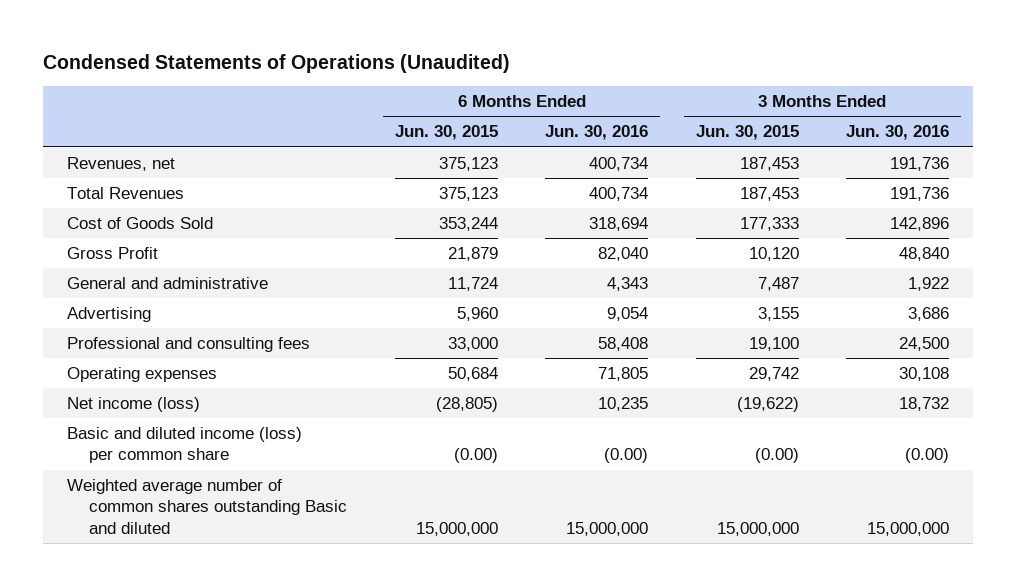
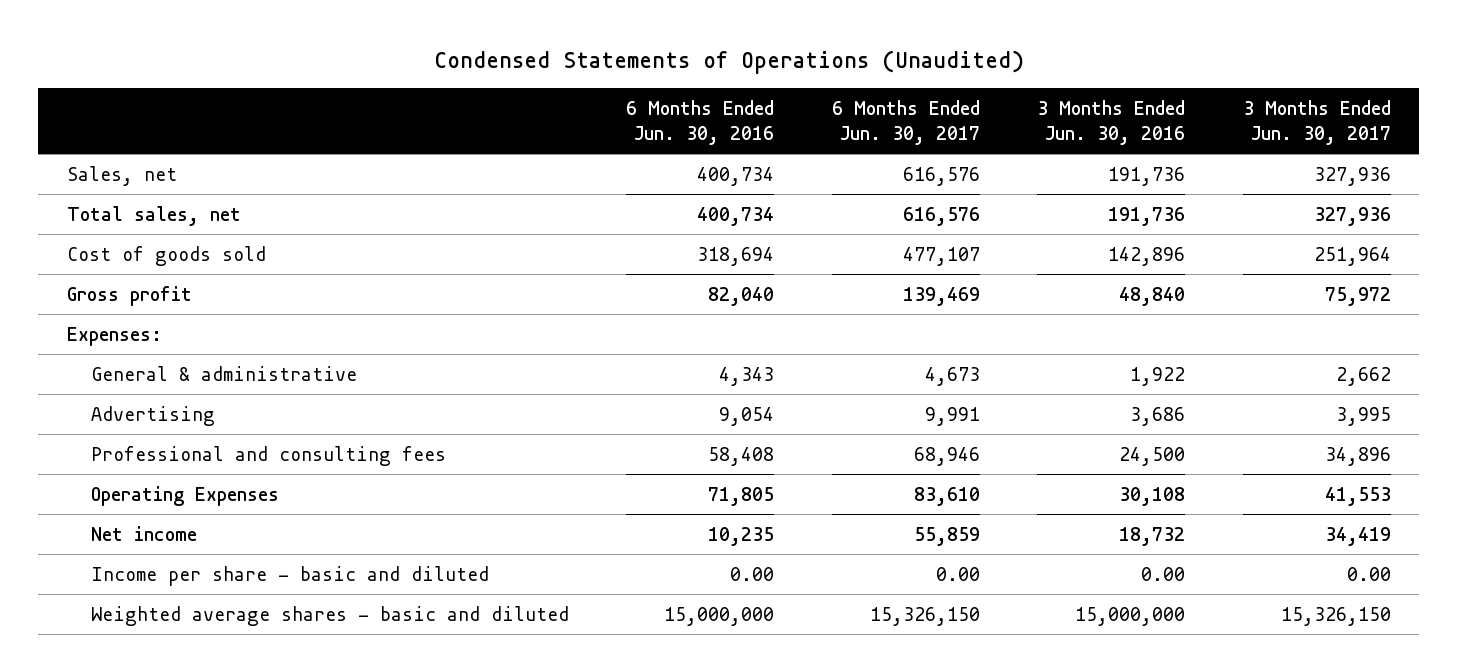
[394,125,498,141] Jun. 30, 2015 -> none
[695,125,799,141] Jun. 30, 2015 -> none
none -> [831,99,980,146] 6 Months Ended Jun. 30, 2017
none -> [1242,99,1391,146] 3 Months Ended Jun. 30, 2017
[66,156,175,171] Revenues, net -> [66,165,177,186] Sales, net
[66,186,184,199] Total Revenues -> [66,205,241,226] Total sales, net
[66,216,213,229] Cost of Goods Sold -> [66,245,266,266] Cost of goods sold
[66,246,158,259] Gross Profit -> [66,285,192,306] Gross profit
none -> [66,326,162,346] Expenses:
[66,276,268,289] General and administrative -> [90,365,357,381] General & administrative
[66,366,217,382] Operating expenses -> [90,485,279,506] Operating Expenses
[66,396,200,412] Net income (loss) -> [90,525,197,541] Net income
[66,426,302,464] Basic and diluted income (loss) per common share -> [90,565,489,586] Income per share - basic and diluted
[604,448,649,464] (0.00) -> [730,566,775,581] 0.00
[905,448,950,464] (0.00) -> [1141,566,1186,581] 0.00
[66,478,348,534] Weighted average number of common shares outstanding Basic and diluted -> [90,605,569,626] Weighted average shares - basic and diluted

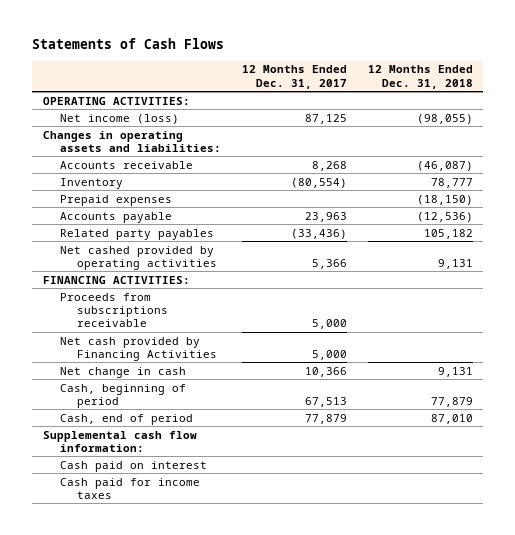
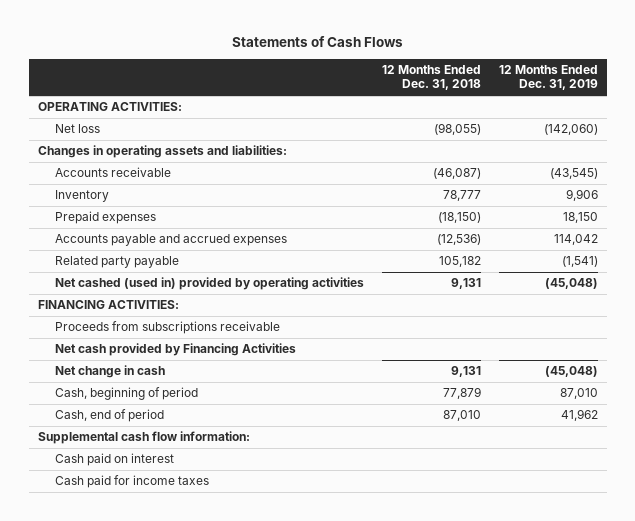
[241,65,347,89] 12 Months Ended Dec. 31, 2017 -> none
none -> [498,65,598,91] 12 Months Ended Dec. 31, 2019
[59,113,179,124] Net income (loss) -> [54,124,100,134] Net loss
[59,211,172,223] Accounts payable -> [54,234,287,247] Accounts payable and accrued expenses
[59,228,214,240] Related party payables -> [54,256,179,269] Related party payable
[59,245,217,270] Net cashed provided by operating activities -> [54,277,364,291] Net cashed (used in) provided by operating activities

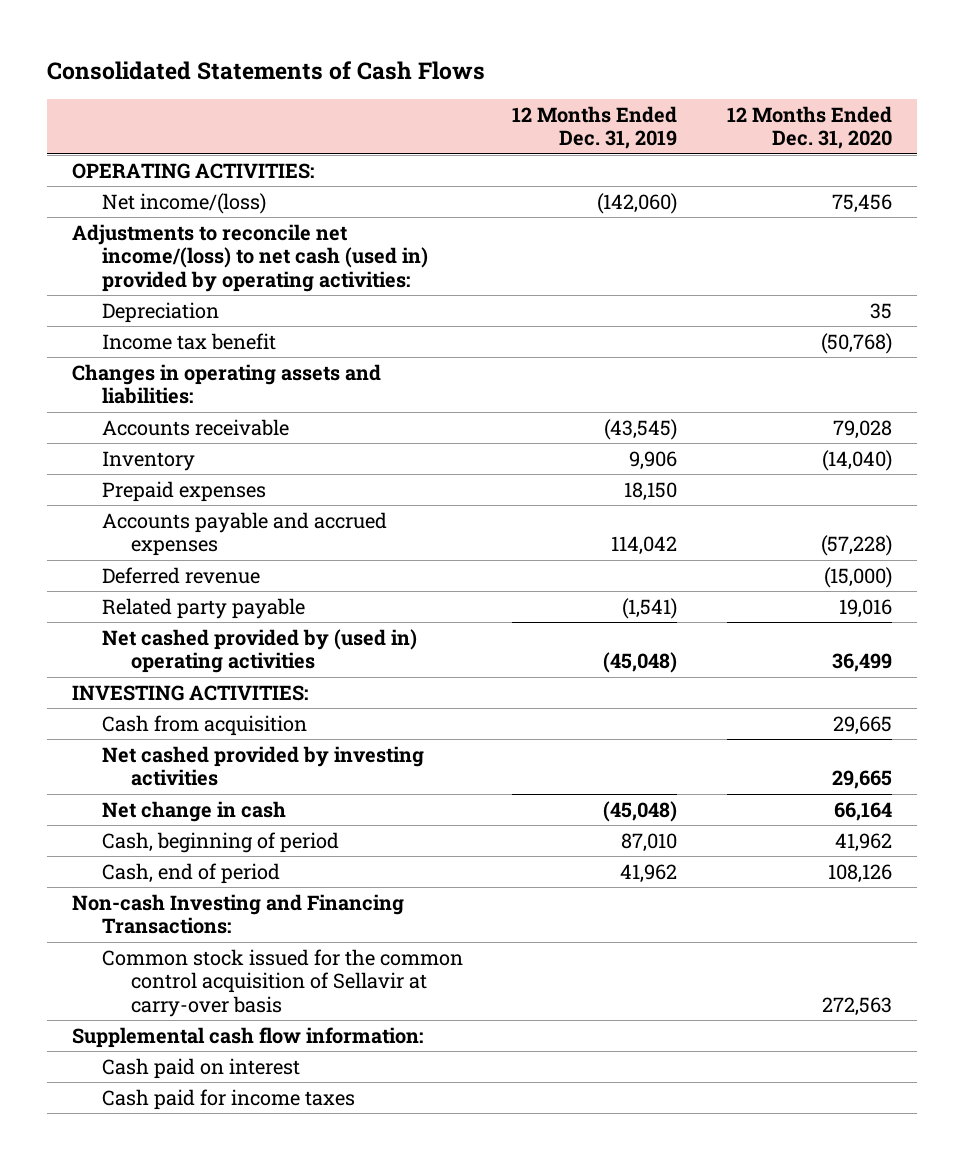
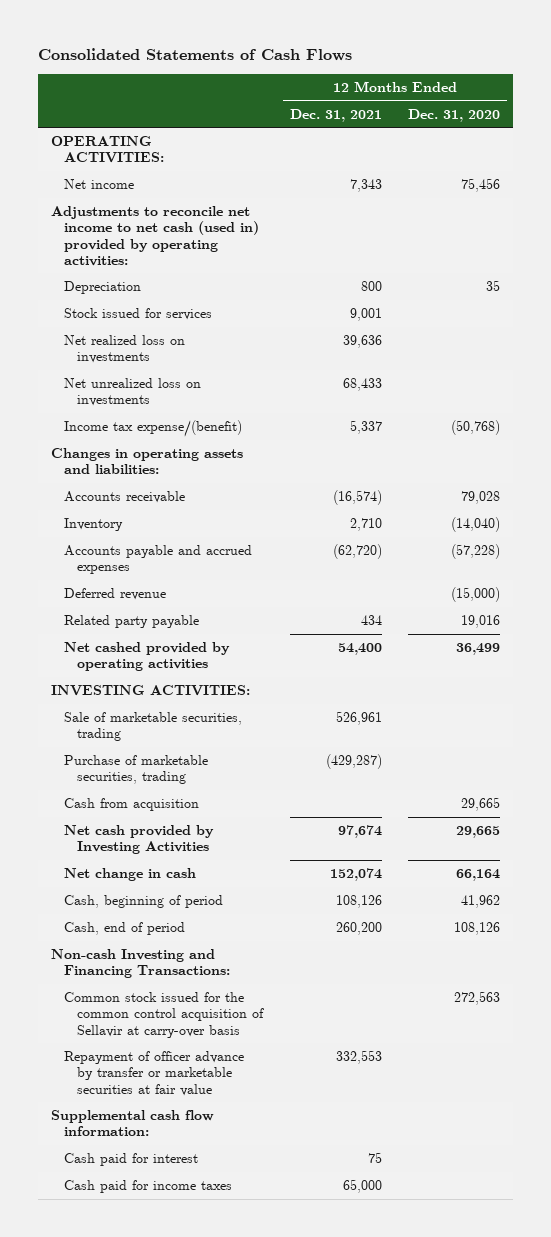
[512,105,678,150] 12 Months Ended Dec. 31, 2019 -> none
none -> [289,108,382,122] Dec. 31, 2021
[101,192,266,214] Net income/(loss) -> [64,179,135,190] Net income
[72,223,428,292] Adjustments to reconcile net income/(loss) to net cash (used in) provided by operating activities: -> [51,206,260,266] Adjustments to reconcile net income to net cash (used in) provided by operating activities:
none -> [64,308,213,321] Stock issued for services
none -> [64,335,186,364] Net realized loss on investments
none -> [64,378,202,407] Net unrealized loss on investments
[101,332,276,350] Income tax benefit -> [64,420,243,438] Income tax expense/(benefit)
[101,480,266,502] Prepaid expenses -> none
[101,628,417,674] Net cashed provided by (used in) operating activities -> [64,642,231,672] Net cashed provided by operating activities
none -> [64,712,243,742] Sale of marketable securities, trading
none -> [64,755,209,785] Purchase of marketable securities, trading
[101,745,424,787] Net cashed provided by investing activities -> [64,825,215,855] Net cash provided by Investing Activities
none -> [64,1051,245,1096] Repayment of officer advance by transfer or marketable securities at fair value
[101,1057,300,1079] Cash paid on interest -> [64,1153,199,1167] Cash paid for interest

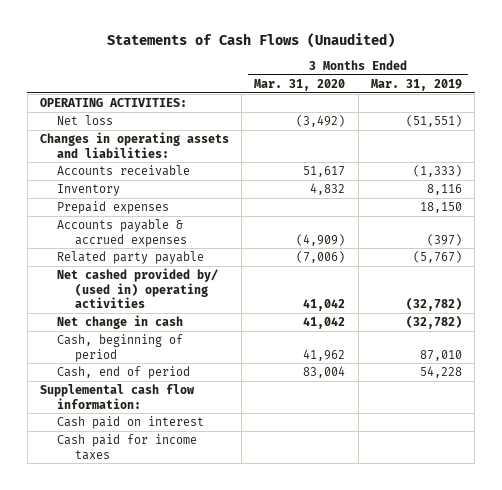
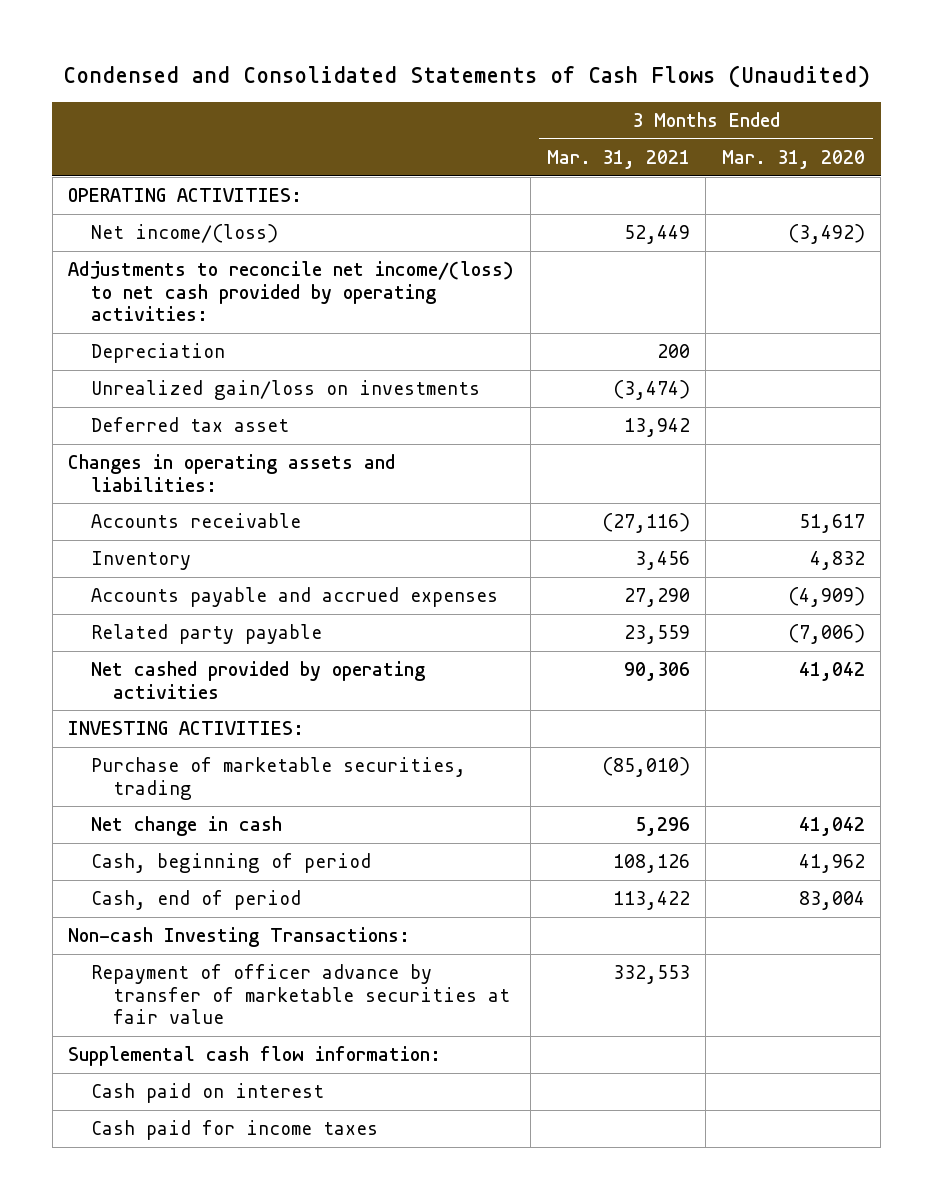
[106,33,395,49] Statements of Cash Flows (Unaudited) -> [62,64,870,88] Condensed and Consolidated Statements of Cash Flows (Unaudited)
[370,78,462,91] Mar. 31, 2019 -> none
none -> [546,150,690,170] Mar. 31, 2021
[57,114,114,125] Net loss -> [90,224,278,244] Net income/(loss)
none -> [68,261,515,322] Adjustments to reconcile net income/(loss) to net cash provided by operating activities:
none -> [90,343,225,364] Depreciation
none -> [90,380,480,401] Unrealized gain/loss on investments
none -> [90,417,289,433] Deferred tax asset
[57,200,170,214] Prepaid expenses -> none
[57,218,187,247] Accounts payable & accrued expenses -> [90,587,498,608] Accounts payable and accrued expenses
[57,267,219,309] Net cashed provided by/ (used in) operating activities -> [90,661,425,699] Net cashed provided by operating activities
none -> [68,721,305,736] INVESTING ACTIVITIES:
none -> [90,757,466,800] Purchase of marketable securities, trading
none -> [68,927,411,948] Non-cash Investing Transactions:
none -> [90,964,510,1025] Repayment of officer advance by transfer of marketable securities at fair value

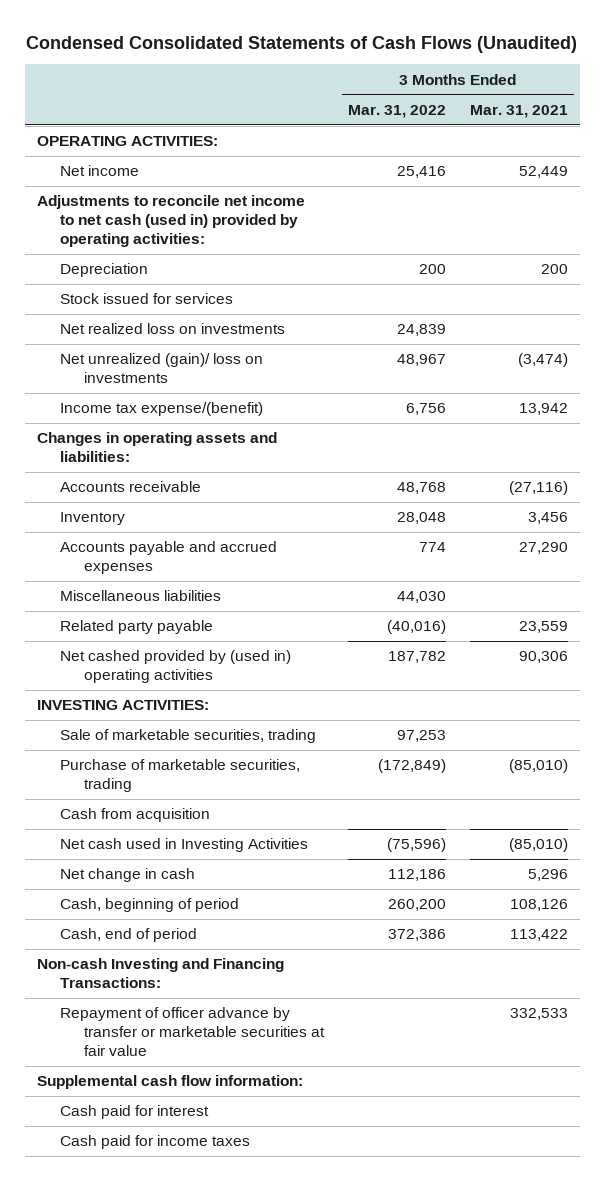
[62,64,870,88] Condensed and Consolidated Statements of Cash Flows (Unaudited) -> [26,35,578,53] Condensed Consolidated Statements of Cash Flows (Unaudited)
[721,150,865,170] Mar. 31, 2020 -> none
none -> [348,105,447,119] Mar. 31, 2022
[90,224,278,244] Net income/(loss) -> [60,165,140,177] Net income
[68,261,515,322] Adjustments to reconcile net income/(loss) to net cash provided by operating activities: -> [36,195,305,248] Adjustments to reconcile net income to net cash (used in) provided by operating activities:
none -> [60,293,234,305] Stock issued for services
none -> [60,323,286,335] Net realized loss on investments
[90,380,480,401] Unrealized gain/loss on investments -> [60,353,264,384] Net unrealized (gain)/ loss on investments
[90,417,289,433] Deferred tax asset -> [60,402,264,417] Income tax expense/(benefit)
none -> [60,590,222,602] Miscellaneous liabilities
[90,661,425,699] Net cashed provided by operating activities -> [60,650,292,684] Net cashed provided by (used in) operating activities
none -> [60,729,317,744] Sale of marketable securities, trading
none -> [60,808,211,823] Cash from acquisition
none -> [60,838,309,853] Net cash used in Investing Activities
[68,927,411,948] Non-cash Investing Transactions: -> [36,958,284,989] Non-cash Investing and Financing Transactions:
[90,964,510,1025] Repayment of officer advance by transfer of marketable securities at fair value -> [60,1007,325,1057] Repayment of officer advance by transfer or marketable securities at fair value
[612,965,690,985] 332,553 -> [510,1008,569,1021] 332,533
[90,1083,324,1104] Cash paid on interest -> [60,1105,210,1120] Cash paid for interest

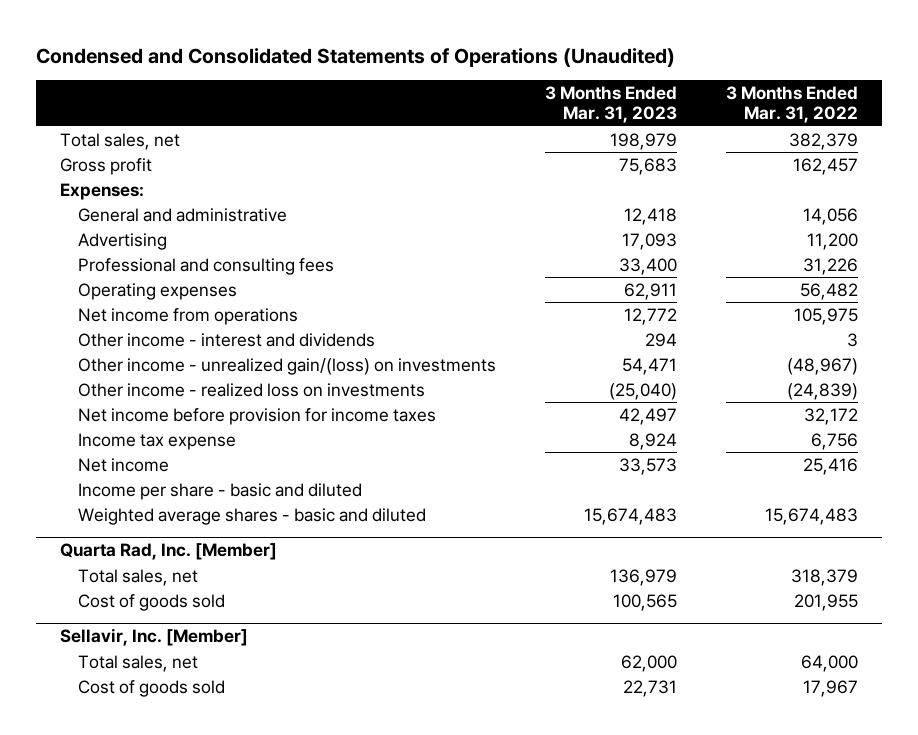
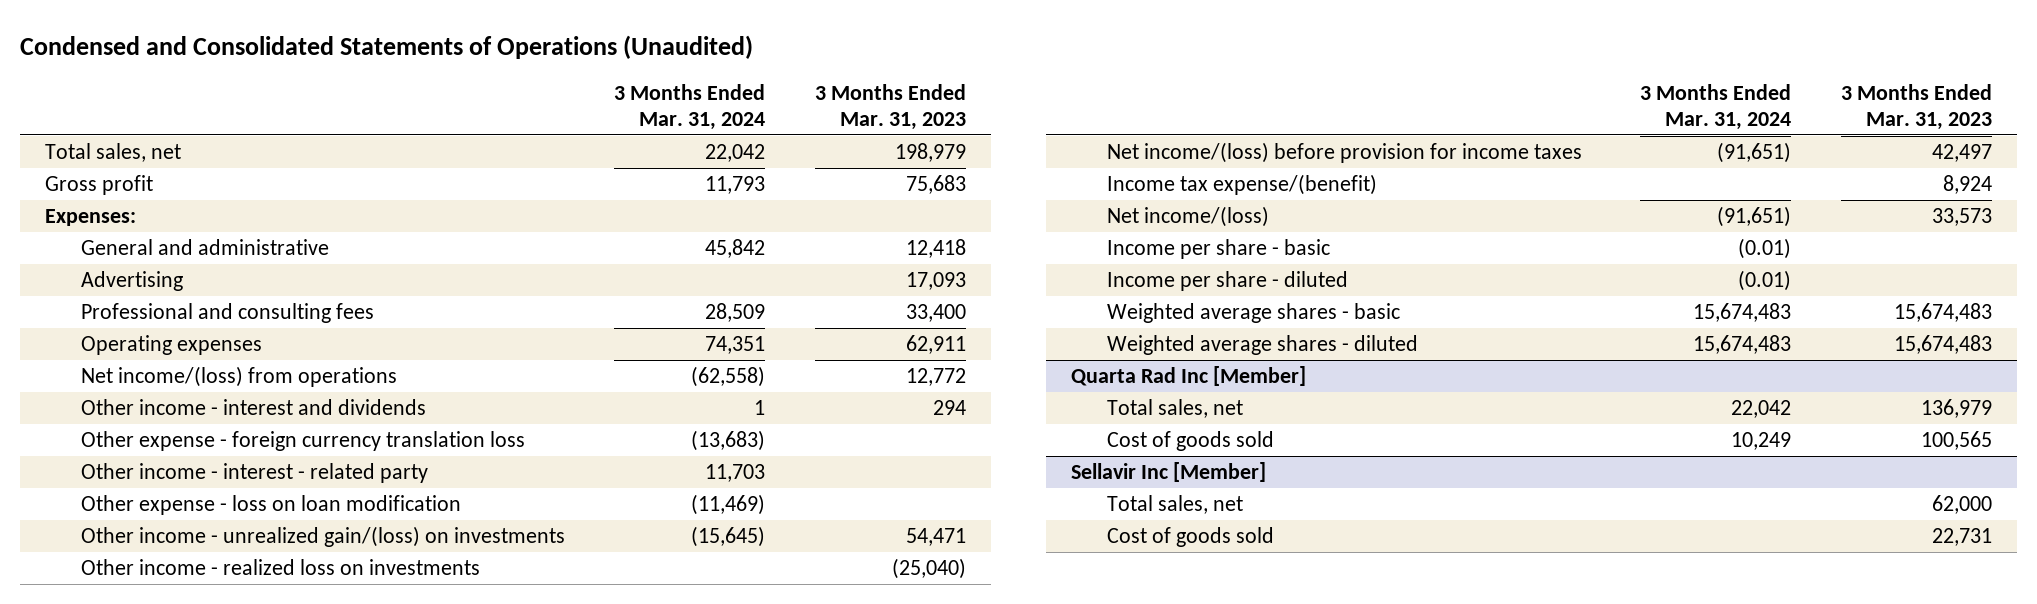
[725,85,858,124] 3 Months Ended Mar. 31, 2022 -> none
none -> [614,84,766,131] 3 Months Ended Mar. 31, 2024
[78,307,299,325] Net income from operations -> [80,366,397,388] Net income/(loss) from operations
none -> [80,431,525,452] Other expense - foreign currency translation loss
none -> [80,463,428,484] Other income - interest - related party
none -> [80,495,461,516] Other expense - loss on loan modification
[78,407,437,425] Net income before provision for income taxes -> [1106,142,1582,164] Net income/(loss) before provision for income taxes
[78,432,237,450] Income tax expense -> [1106,174,1377,196] Income tax expense/(benefit)
[78,457,170,472] Net income -> [1106,206,1269,228] Net income/(loss)
[78,482,363,500] Income per share - basic and diluted -> [1106,239,1330,260] Income per share - basic
none -> [1106,271,1348,292] Income per share - diluted
[78,507,427,525] Weighted average shares - basic and diluted -> [1106,303,1400,324] Weighted average shares - basic
none -> [1106,335,1418,356] Weighted average shares - diluted
[60,543,278,561] Quarta Rad, Inc. [Member] -> [1071,366,1307,387] Quarta Rad Inc [Member]
[60,628,249,647] Sellavir, Inc. [Member] -> [1071,462,1267,483] Sellavir Inc [Member]

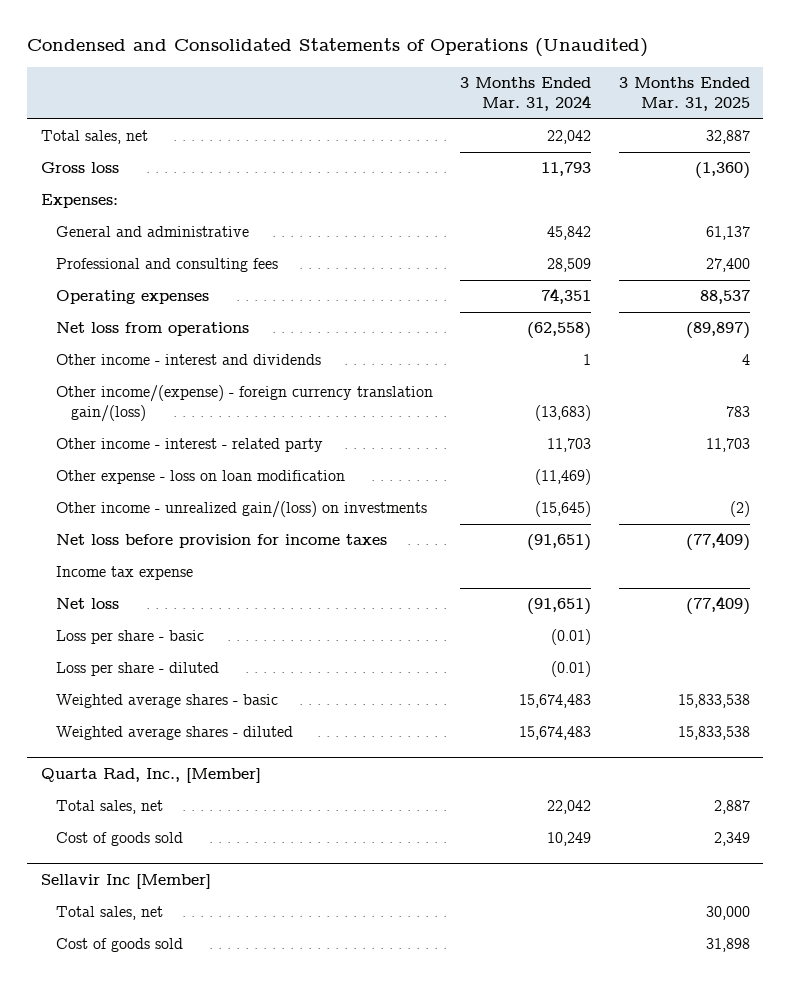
[815,84,967,131] 3 Months Ended Mar. 31, 2023 -> none
none -> [618,76,750,111] 3 Months Ended Mar. 31, 2025
[45,175,154,196] Gross profit -> [40,162,119,174] Gross loss
[80,271,183,292] Advertising -> none
[80,366,397,388] Net income/(loss) from operations -> [55,322,249,337] Net loss from operations
[80,431,525,452] Other expense - foreign currency translation loss -> [55,385,433,423] Other income/(expense) - foreign currency translation gain/(loss)
[80,559,480,576] Other income - realized loss on investments -> none
[1106,142,1582,164] Net income/(loss) before provision for income taxes -> [55,534,387,549] Net loss before provision for income taxes
[1106,174,1377,196] Income tax expense/(benefit) -> [55,566,193,581] Income tax expense
[1106,206,1269,228] Net income/(loss) -> [55,598,119,610] Net loss
[1106,239,1330,260] Income per share - basic -> [55,630,204,645] Loss per share - basic
[1106,271,1348,292] Income per share - diluted -> [55,662,219,677] Loss per share - diluted
[1071,366,1307,387] Quarta Rad Inc [Member] -> [40,768,261,784] Quarta Rad, Inc., [Member]

